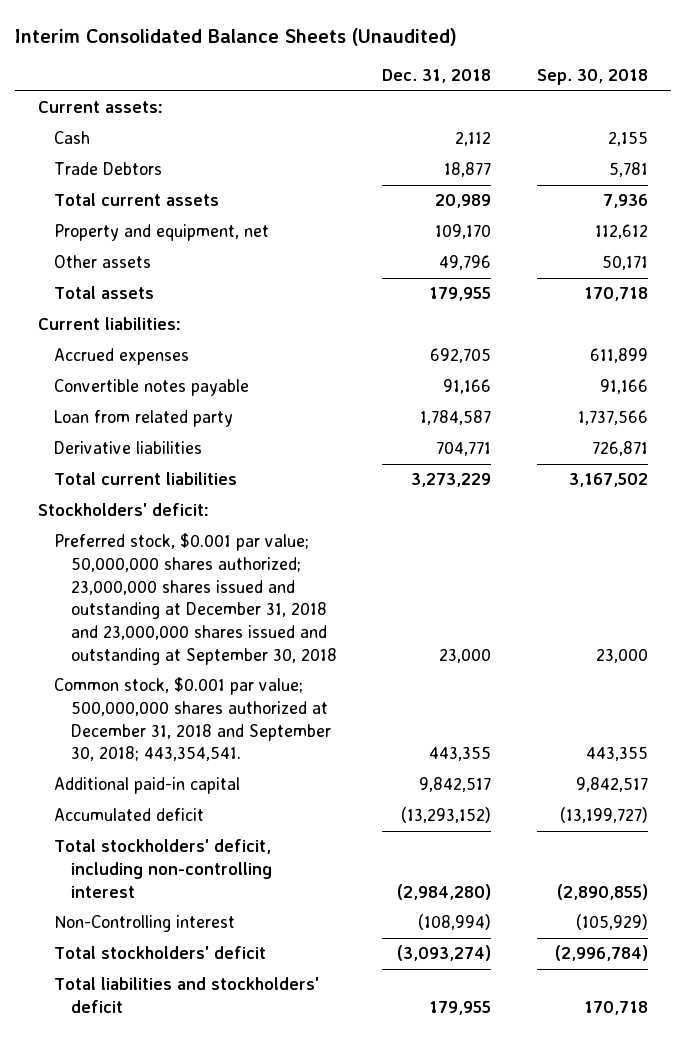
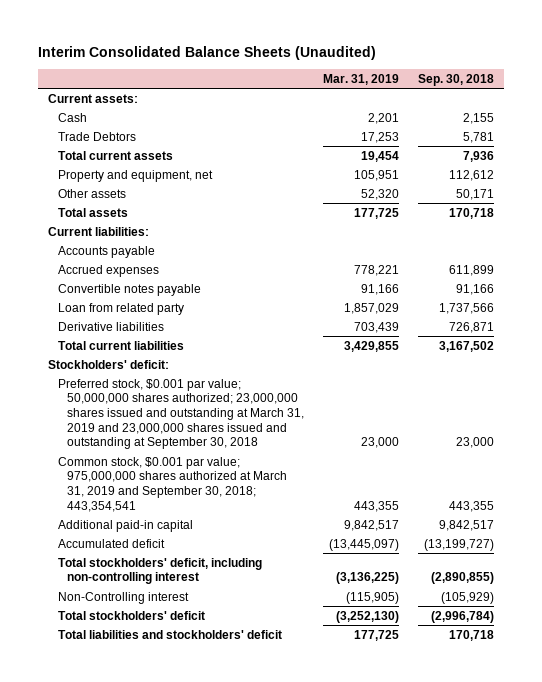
[382,69,492,84] Dec. 31, 2018 -> none
none -> [323,73,400,85] Mar. 31, 2019
none -> [57,245,155,258] Accounts payable
[54,533,337,665] Preferred stock, $0.001 par value; 50,000,000 shares authorized; 23,000,000 shares issued and outstanding at December 31, 2018 and 23,000,000 shares issued and outstanding at September 30, 2018 -> [57,378,305,450] Preferred stock, $0.001 par value; 50,000,000 shares authorized; 23,000,000 shares issued and outstanding at March 31, 2019 and 23,000,000 shares issued and outstanding at September 30, 2018
[54,677,331,762] Common stock, $0.001 par value; 500,000,000 shares authorized at December 31, 2018 and September 30, 2018; 443,354,541. -> [57,456,288,512] Common stock, $0.001 par value; 975,000,000 shares authorized at March 31, 2019 and September 30, 2018; 443,354,541

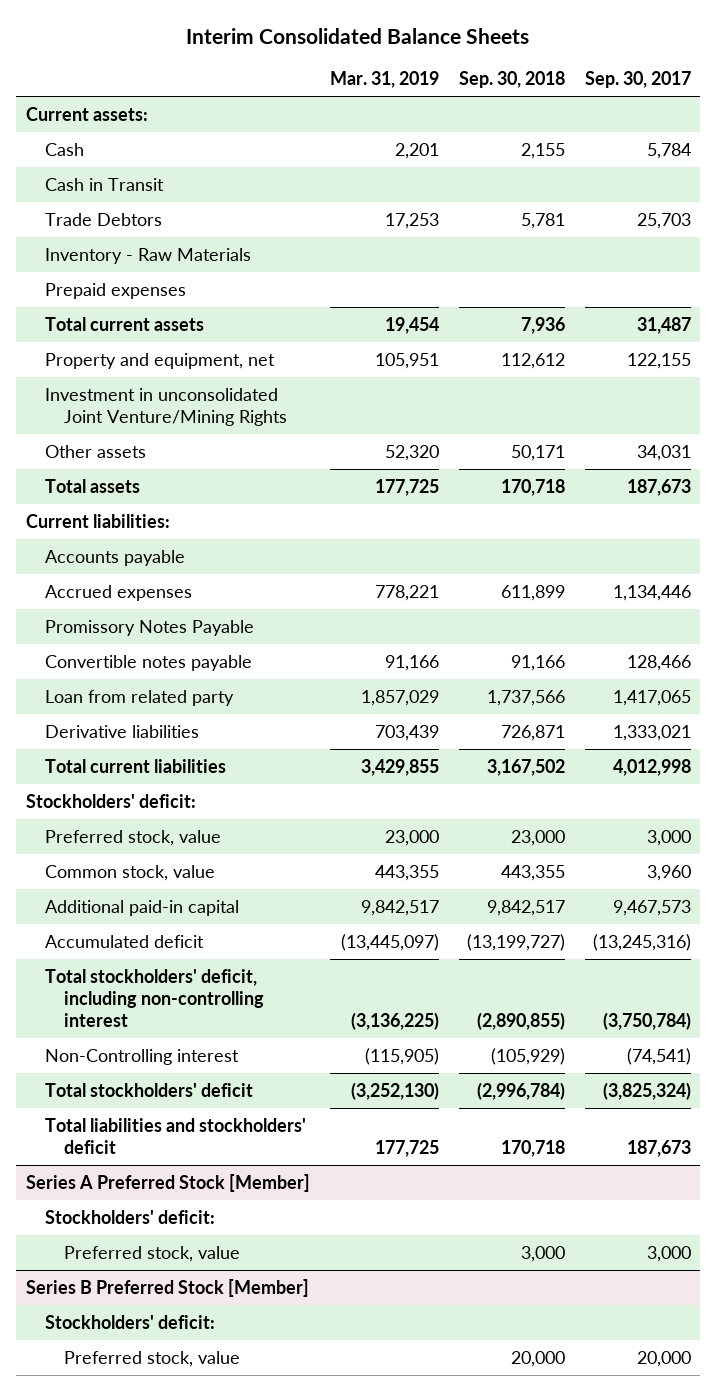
[38,46,377,61] Interim Consolidated Balance Sheets (Unaudited) -> [186,27,530,44] Interim Consolidated Balance Sheets
none -> [584,71,691,89] Sep. 30, 2017
none -> [45,177,165,191] Cash in Transit
none -> [45,247,252,264] Inventory - Raw Materials
none -> [45,282,187,299] Prepaid expenses
none -> [45,387,288,426] Investment in unconsolidated Joint Venture/Mining Rights
none -> [45,619,255,636] Promissory Notes Payable
[57,378,305,450] Preferred stock, $0.001 par value; 50,000,000 shares authorized; 23,000,000 shares issued and outstanding at March 31, 2019 and 23,000,000 shares issued and outstanding at September 30, 2018 -> [45,829,222,846] Preferred stock, value
[57,456,288,512] Common stock, $0.001 par value; 975,000,000 shares authorized at March 31, 2019 and September 30, 2018; 443,354,541 -> [45,864,216,881] Common stock, value
none -> [26,1173,311,1192] Series A Preferred Stock [Member]
none -> [45,1209,216,1224] Stockholders' deficit:
none -> [64,1245,241,1262] Preferred stock, value
none -> [26,1278,310,1297] Series B Preferred Stock [Member]
none -> [45,1314,216,1329] Stockholders' deficit:
none -> [64,1350,241,1367] Preferred stock, value

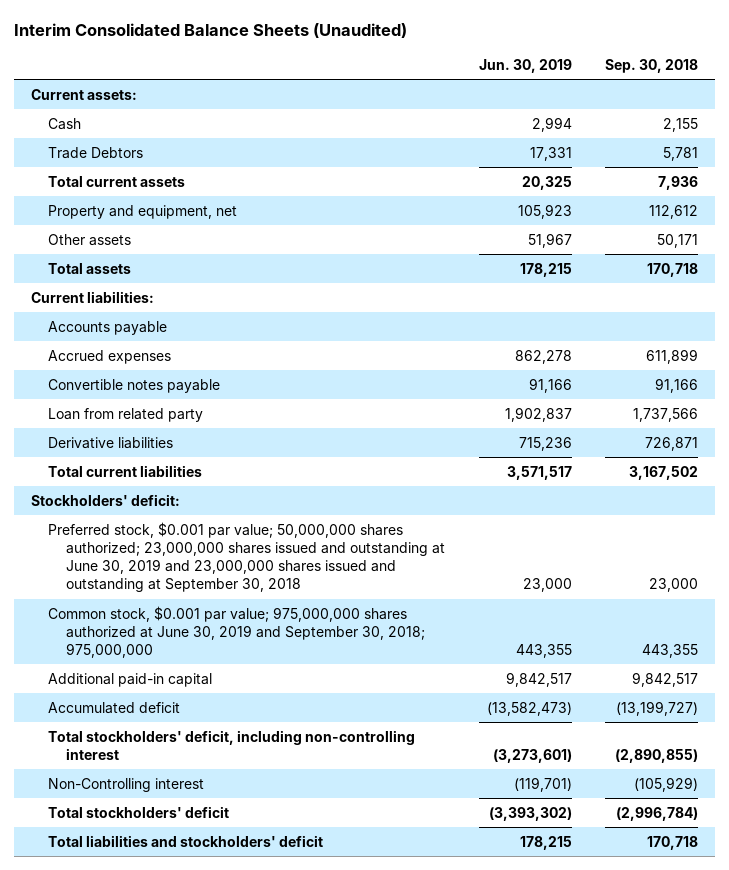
[186,27,530,44] Interim Consolidated Balance Sheets -> [14,23,408,39] Interim Consolidated Balance Sheets (Unaudited)
[330,71,440,89] Mar. 31, 2019 -> none
[584,71,691,89] Sep. 30, 2017 -> none
none -> [478,59,572,74] Jun. 30, 2019
[45,177,165,191] Cash in Transit -> none
[45,247,252,264] Inventory - Raw Materials -> none
[45,282,187,299] Prepaid expenses -> none
[45,387,288,426] Investment in unconsolidated Joint Venture/Mining Rights -> none
[45,619,255,636] Promissory Notes Payable -> none
[45,829,222,846] Preferred stock, value -> [48,521,446,593] Preferred stock, $0.001 par value; 50,000,000 shares authorized; 23,000,000 shares issued and outstanding at June 30, 2019 and 23,000,000 shares issued and outstanding at September 30, 2018
[45,864,216,881] Common stock, value -> [48,605,426,659] Common stock, $0.001 par value; 975,000,000 shares authorized at June 30, 2019 and September 30, 2018; 975,000,000
[26,1173,311,1192] Series A Preferred Stock [Member] -> none
[45,1209,216,1224] Stockholders' deficit: -> none
[64,1245,241,1262] Preferred stock, value -> none
[26,1278,310,1297] Series B Preferred Stock [Member] -> none
[45,1314,216,1329] Stockholders' deficit: -> none
[64,1350,241,1367] Preferred stock, value -> none

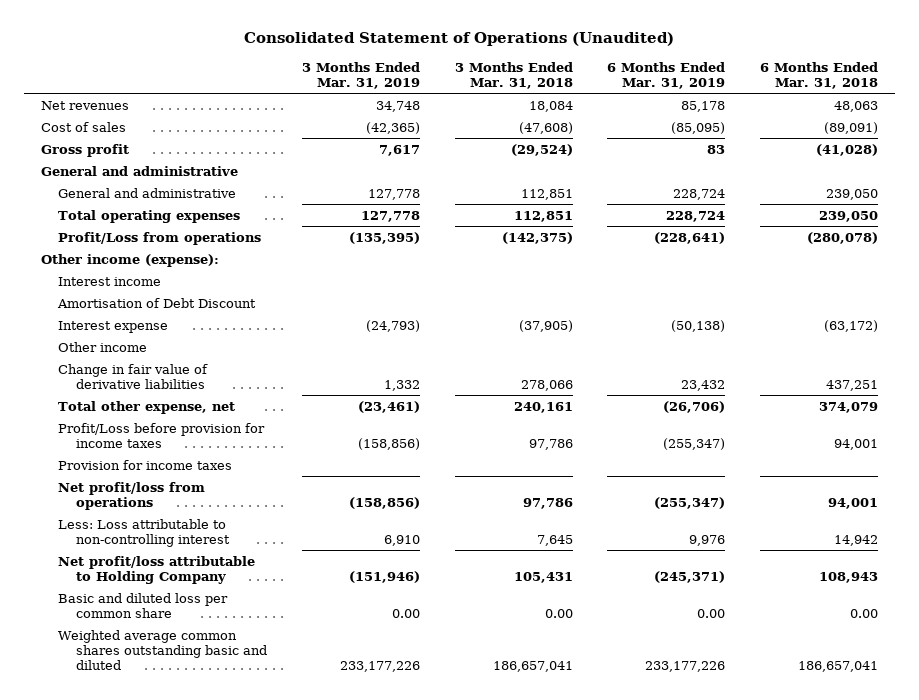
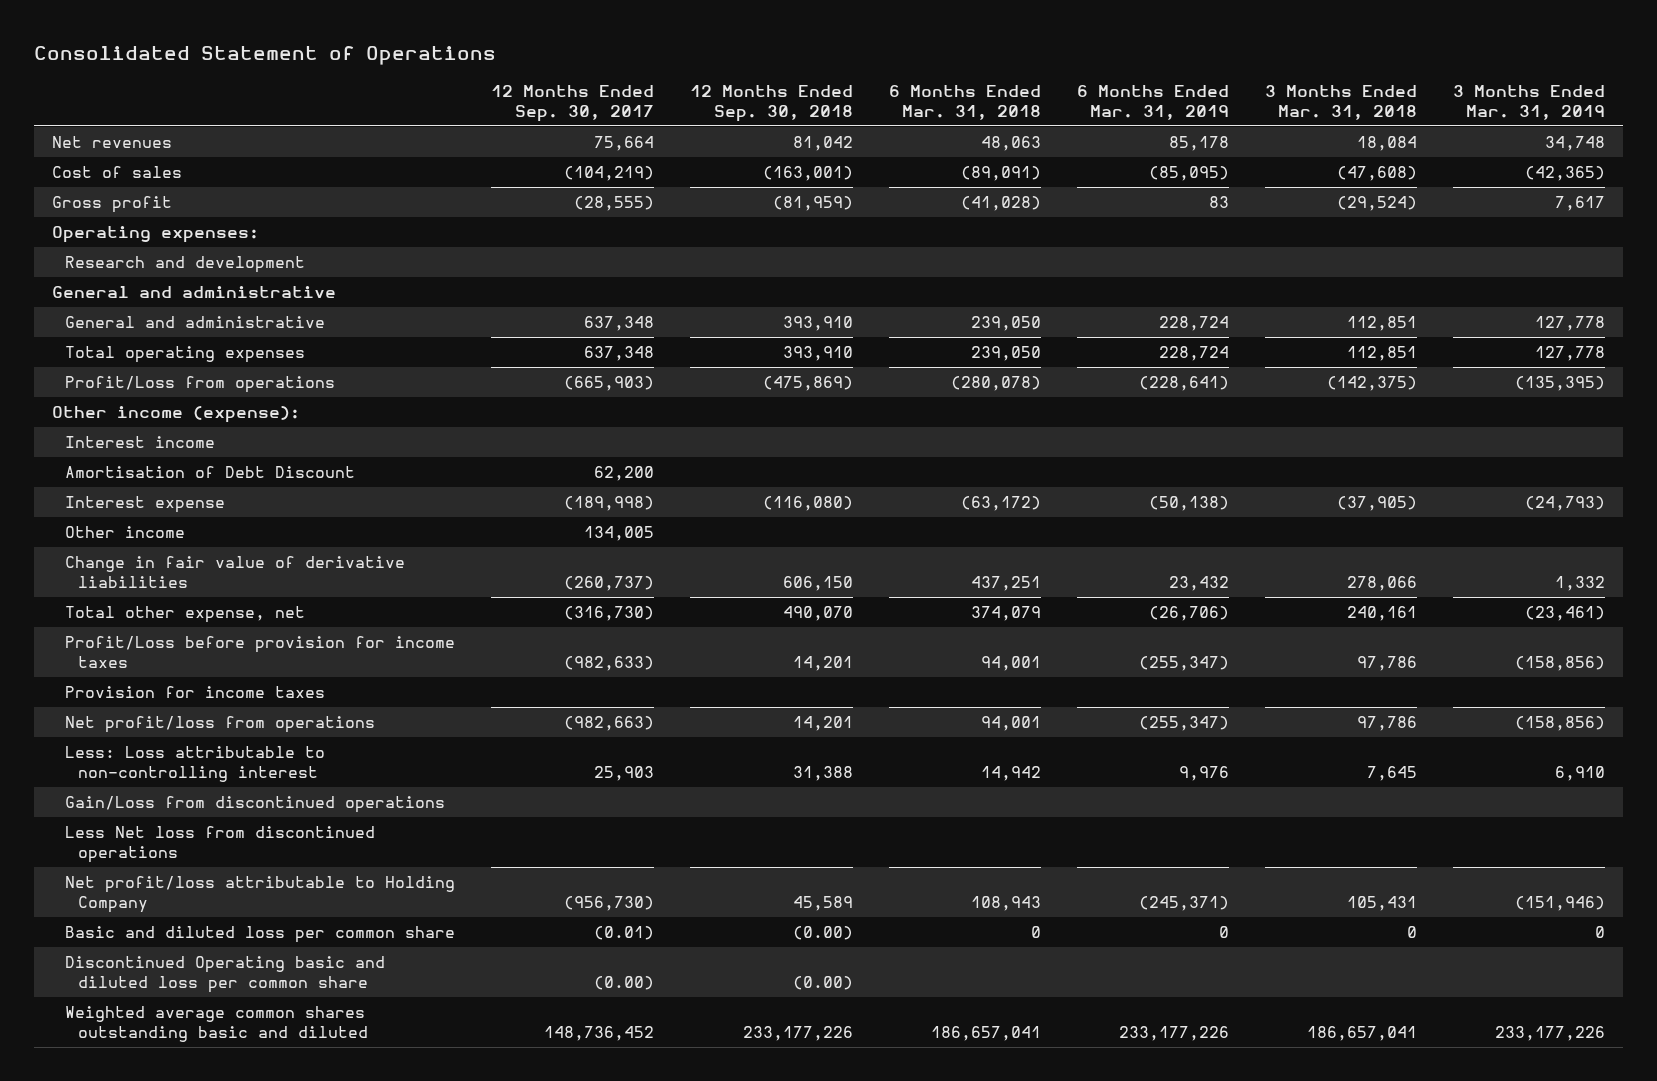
[244,32,675,47] Consolidated Statement of Operations (Unaudited) -> [34,45,497,65] Consolidated Statement of Operations
none -> [491,84,655,123] 12 Months Ended Sep. 30, 2017
none -> [690,84,854,123] 12 Months Ended Sep. 30, 2018
none -> [52,225,260,243] Operating expenses:
none -> [65,255,306,273] Research and development
none -> [65,795,446,813] Gain/Loss from discontinued operations
none -> [65,825,376,864] Less Net loss from discontinued operations
[391,608,420,618] 0.00 -> [1594,925,1605,938] 0
[544,608,573,618] 0.00 -> [1407,925,1418,938] 0
[697,608,726,618] 0.00 -> [1219,925,1230,938] 0
[849,608,878,618] 0.00 -> [1031,925,1042,938] 0
none -> [65,955,386,994] Discontinued Operating basic and diluted loss per common share

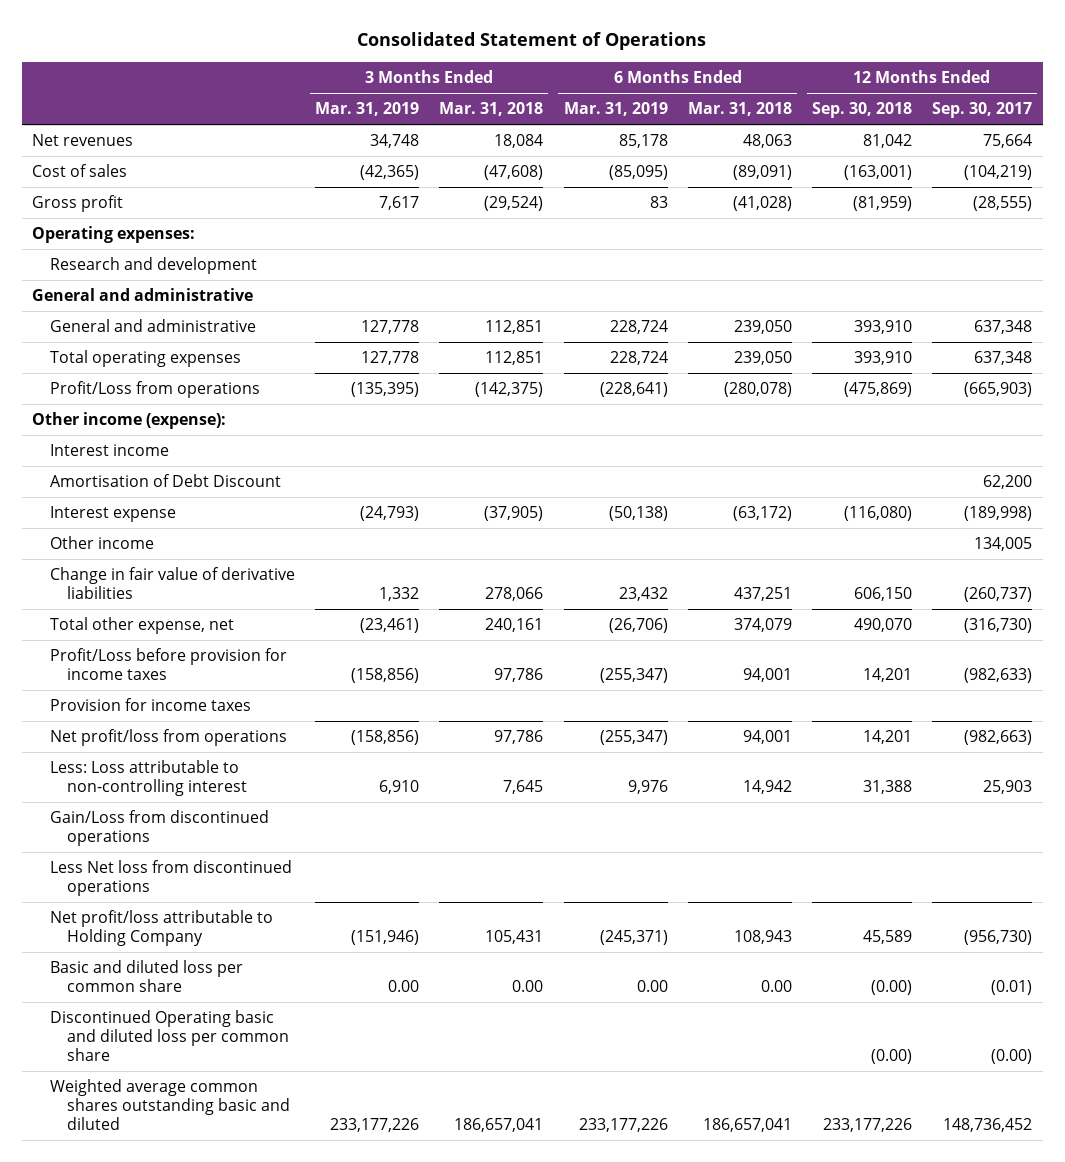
[1031,925,1042,938] 0 -> [760,980,792,993] 0.00
[1219,925,1230,938] 0 -> [636,980,668,993] 0.00
[1407,925,1418,938] 0 -> [512,980,544,993] 0.00
[1594,925,1605,938] 0 -> [387,980,419,993] 0.00

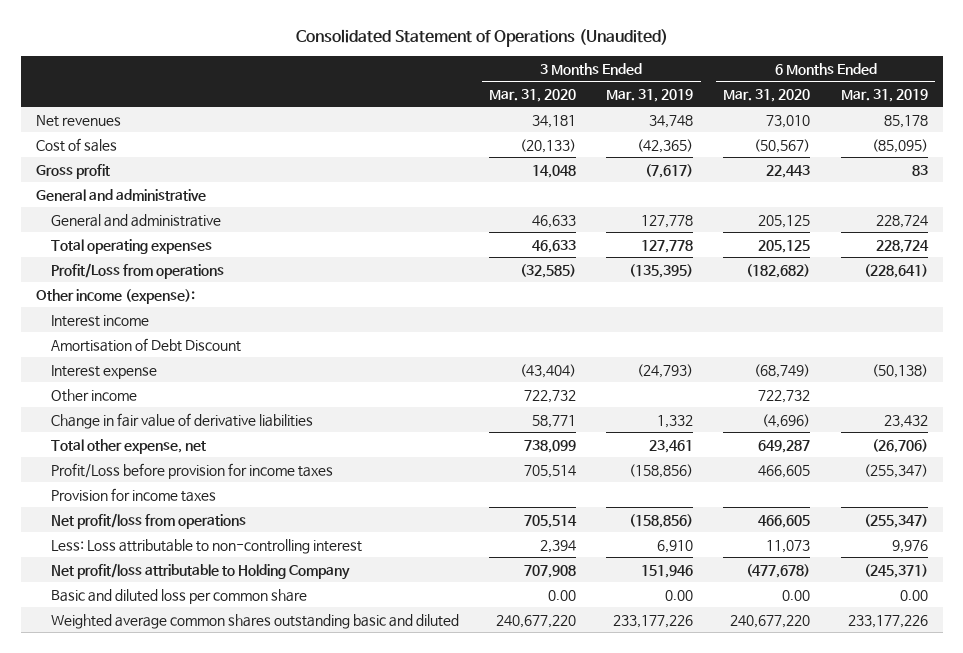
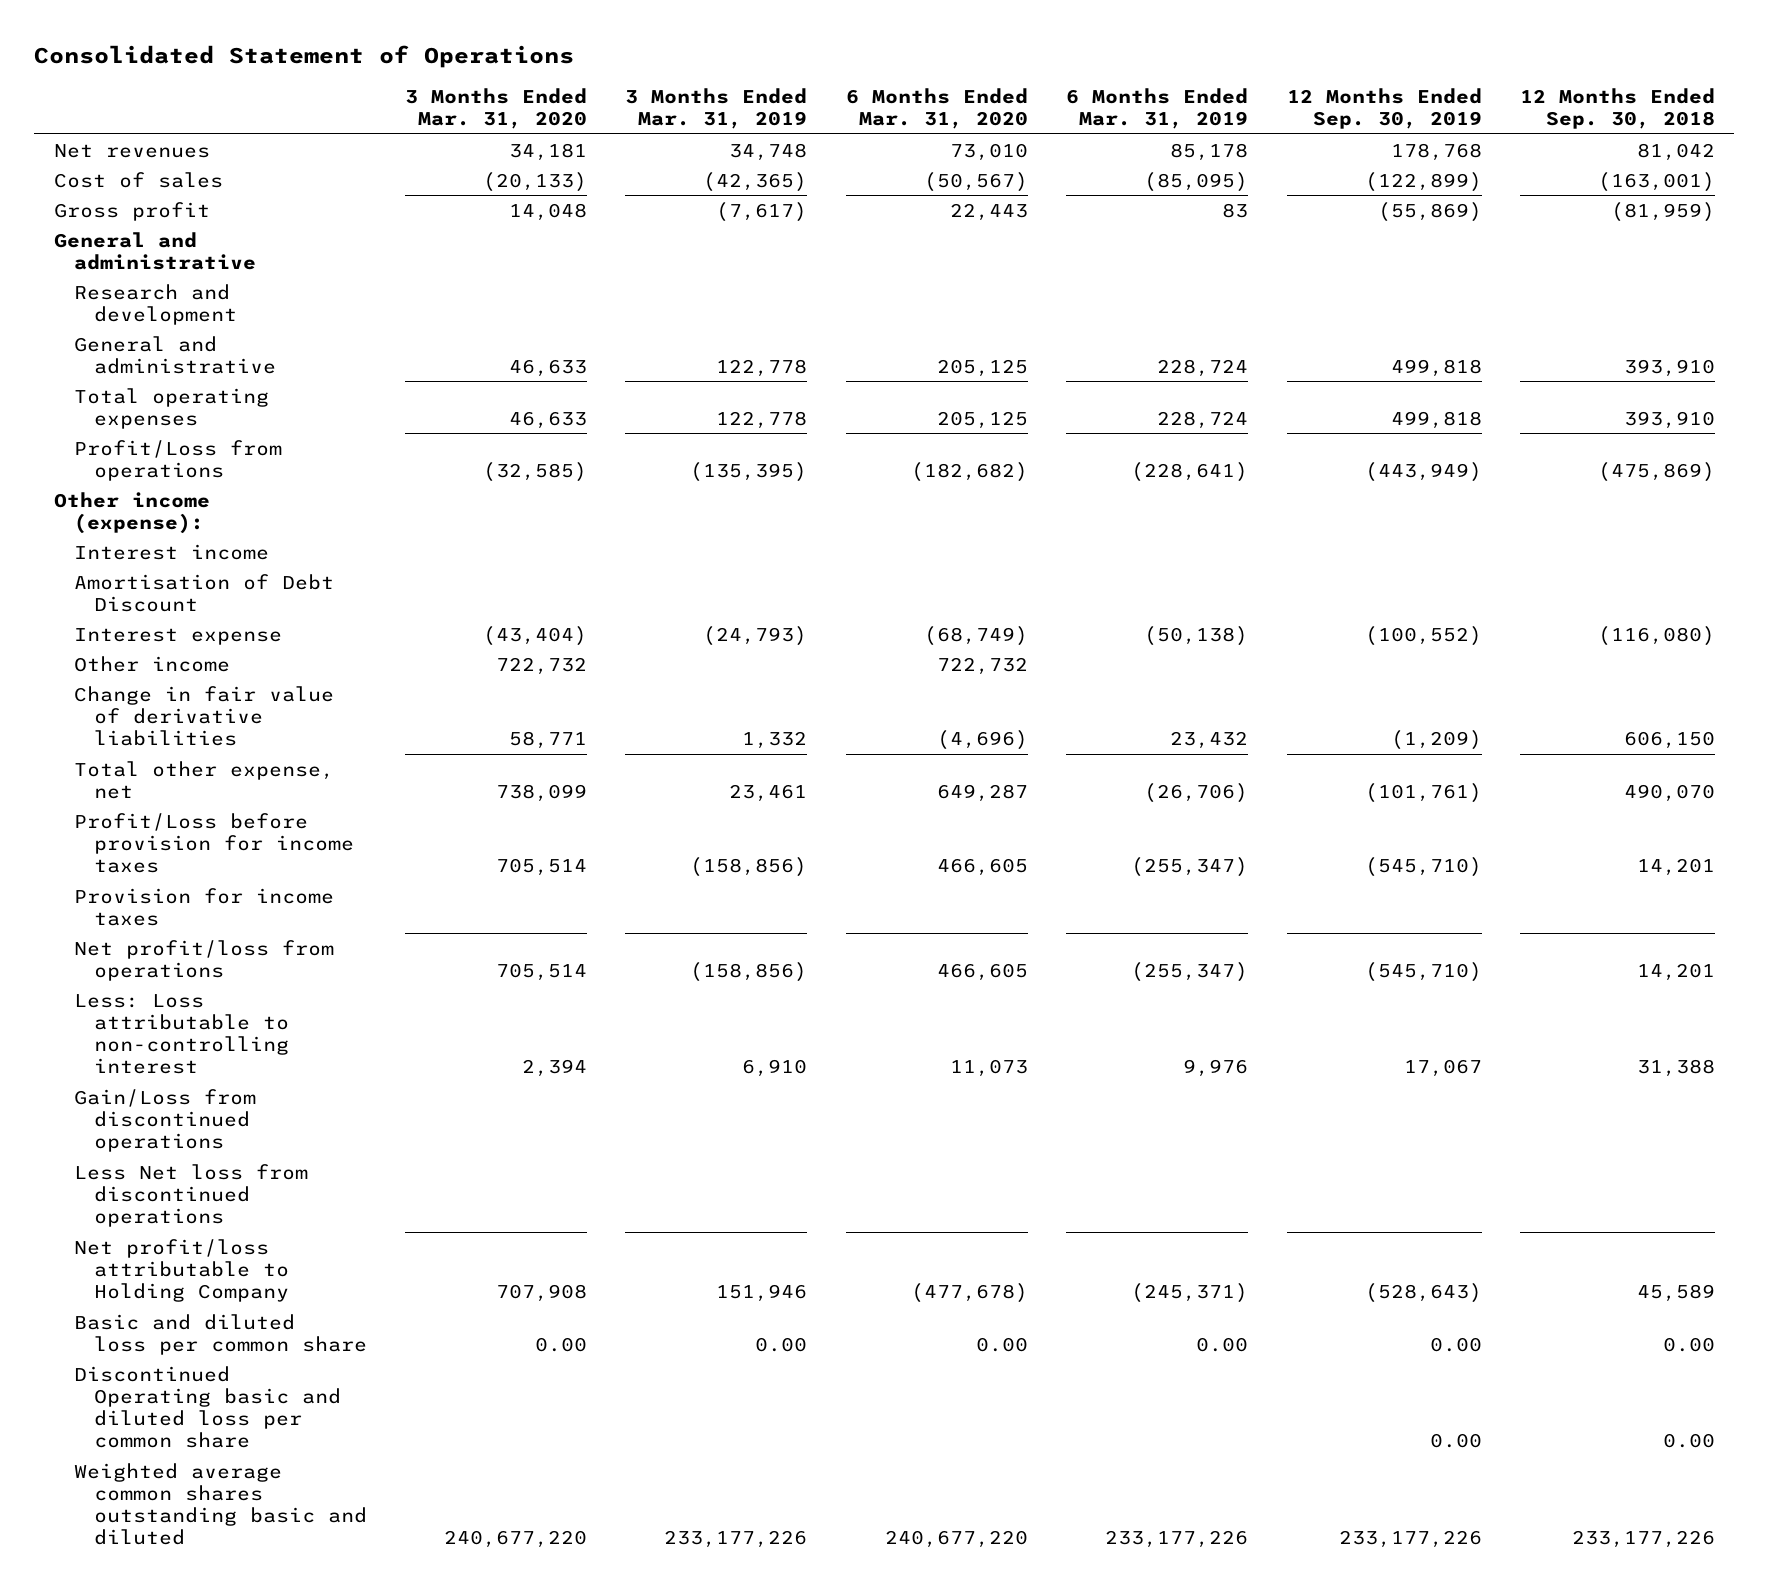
[295,29,668,48] Consolidated Statement of Operations (Unaudited) -> [34,45,575,69] Consolidated Statement of Operations
none -> [1286,88,1482,130] 12 Months Ended Sep. 30, 2019
none -> [1519,88,1715,130] 12 Months Ended Sep. 30, 2018
none -> [73,283,237,325] Research and development
[641,214,694,228] 127,778 -> [716,358,808,377] 122,778
[641,239,694,253] 127,778 -> [716,410,808,429] 122,778
none -> [73,1088,256,1152] Gain/Loss from discontinued operations
none -> [73,1163,308,1227] Less Net loss from discontinued operations
none -> [73,1365,341,1449] Discontinued Operating basic and diluted loss per common share

